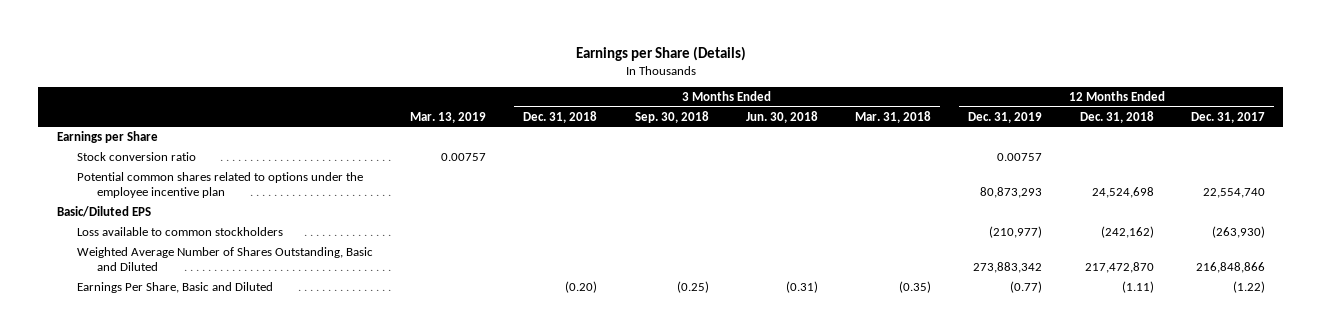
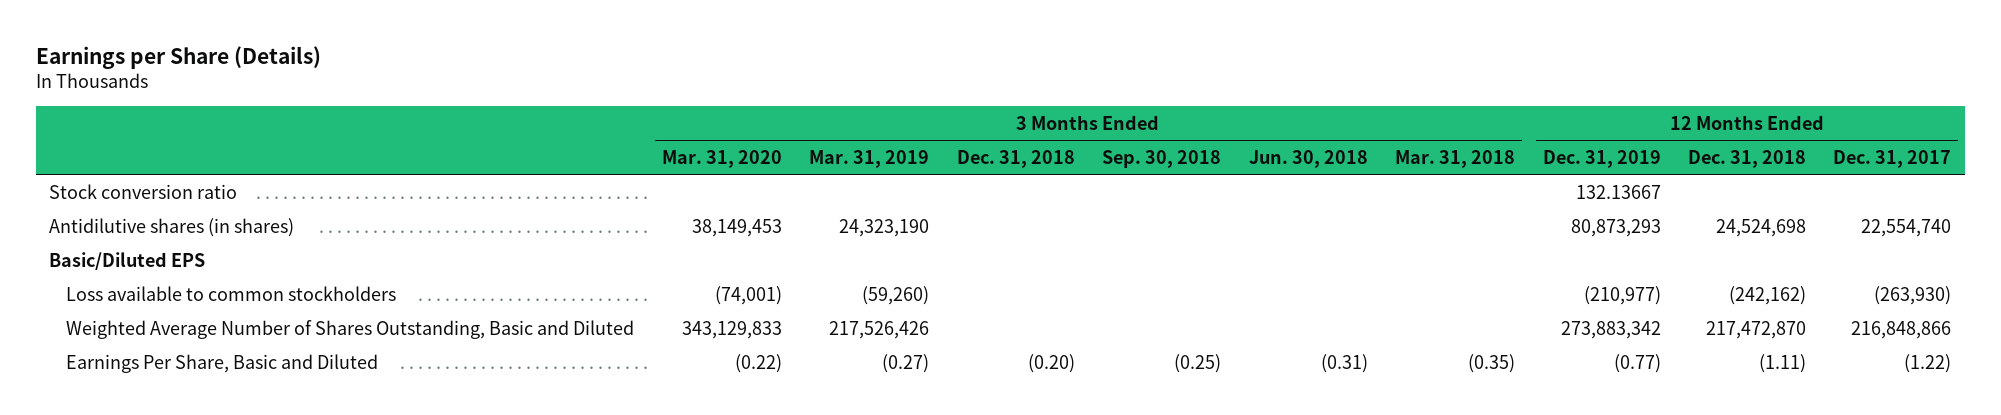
[410,111,487,123] Mar. 13, 2019 -> none
none -> [661,149,782,168] Mar. 31, 2020
none -> [809,149,930,168] Mar. 31, 2019
[57,130,159,143] Earnings per Share -> none
[997,152,1043,161] 0.00757 -> [1575,184,1661,199] 132.13667
[76,171,363,199] Potential common shares related to options under the employee incentive plan -> [49,217,295,237] Antidilutive shares (in shares)

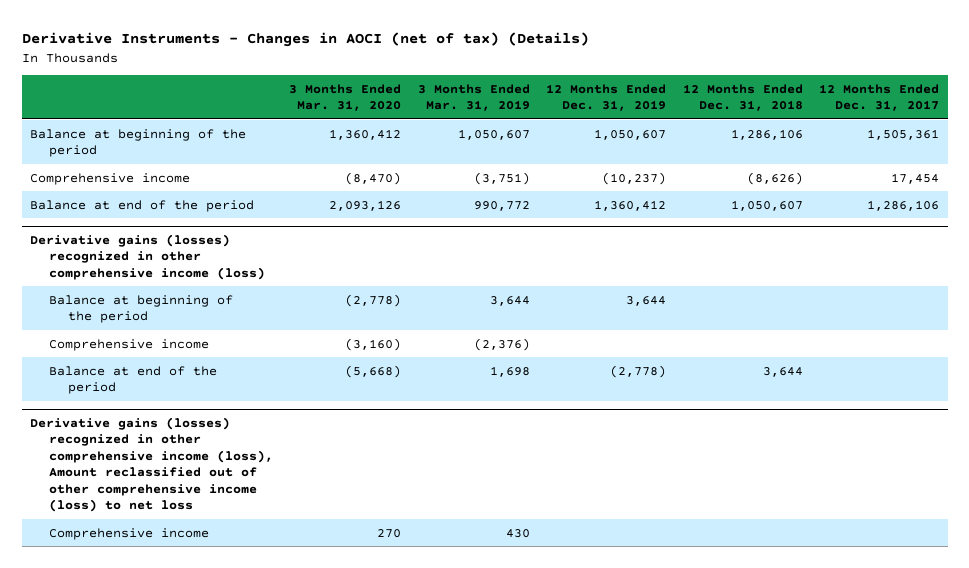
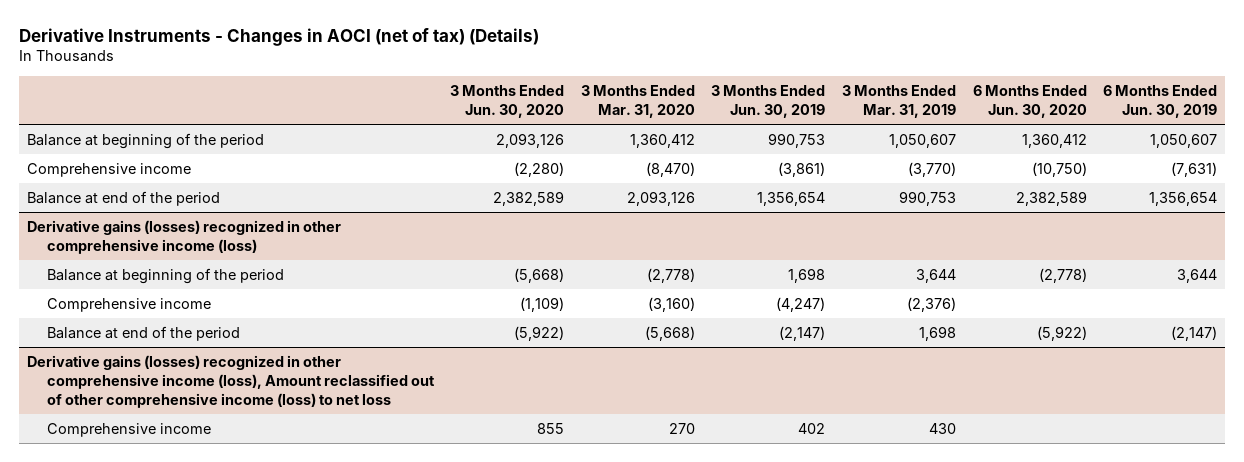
[546,83,667,112] 12 Months Ended Dec. 31, 2019 -> none
[682,83,803,112] 12 Months Ended Dec. 31, 2018 -> none
[819,83,940,112] 12 Months Ended Dec. 31, 2017 -> none
none -> [450,85,565,119] 3 Months Ended Jun. 30, 2020
none -> [711,85,826,119] 3 Months Ended Jun. 30, 2019
none -> [972,85,1087,119] 6 Months Ended Jun. 30, 2020
none -> [1103,85,1218,119] 6 Months Ended Jun. 30, 2019
[473,171,530,185] (3,751) -> [908,161,957,177] (3,770)
[473,200,530,211] 990,772 -> [899,190,957,206] 990,753

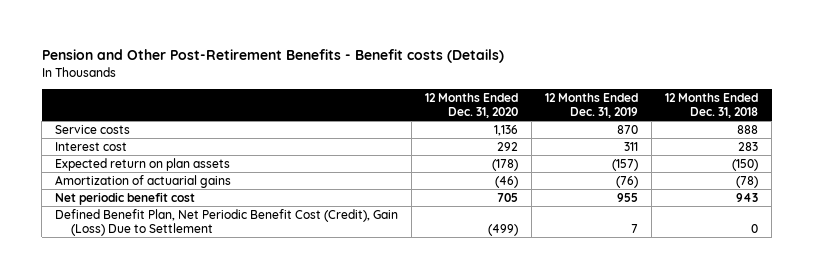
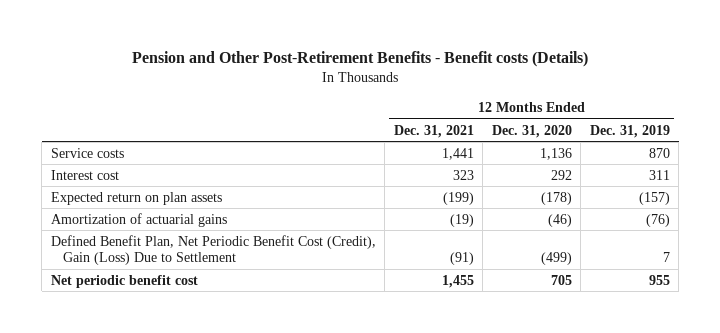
[665,92,759,118] 12 Months Ended Dec. 31, 2018 -> none
none -> [393,124,474,138] Dec. 31, 2021
[55,191,196,205] Net periodic benefit cost -> [50,274,198,288] Net periodic benefit cost

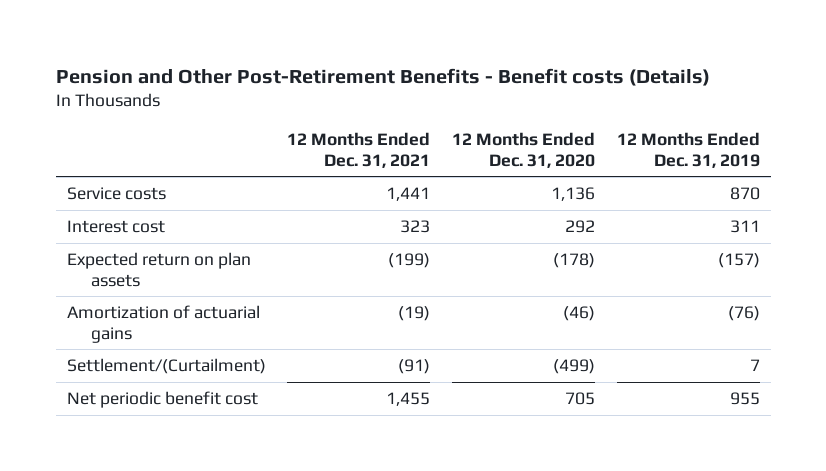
[50,234,376,266] Defined Benefit Plan, Net Periodic Benefit Cost (Credit), Gain (Loss) Due to Settlement -> [66,357,266,374] Settlement/(Curtailment)

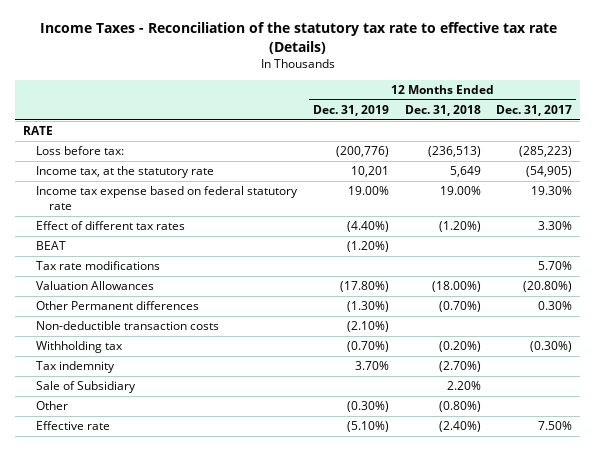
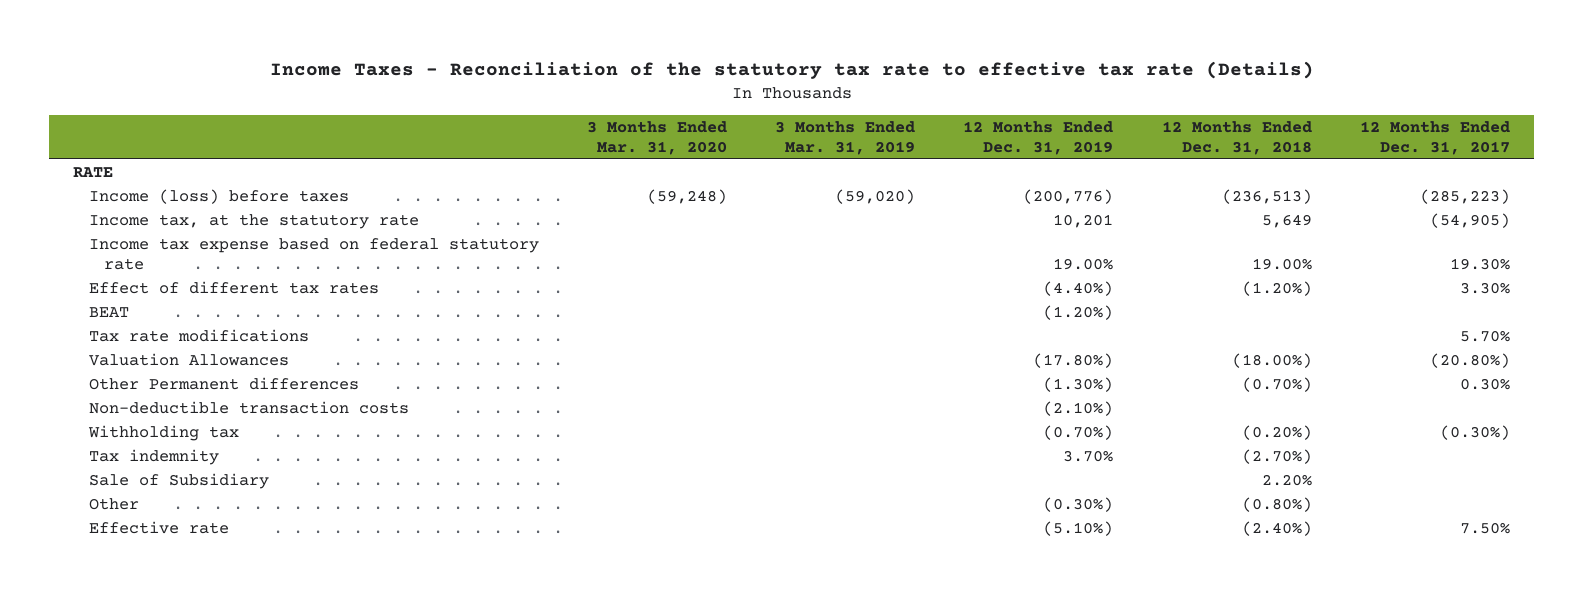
none -> [586,120,727,155] 3 Months Ended Mar. 31, 2020
none -> [775,120,916,155] 3 Months Ended Mar. 31, 2019
[35,146,124,156] Loss before tax: -> [88,189,349,205] Income (loss) before taxes

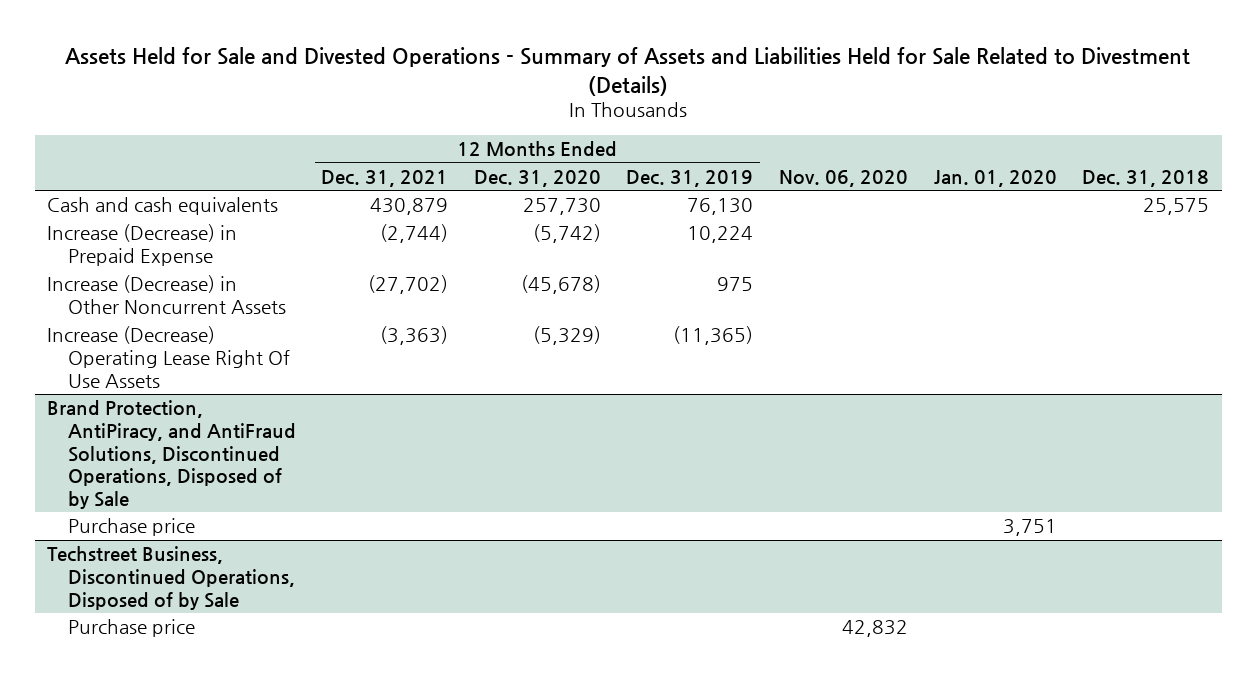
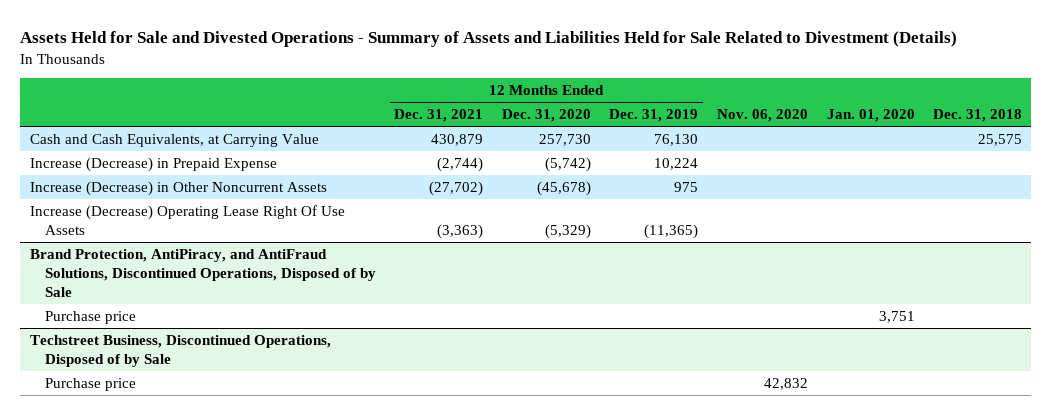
[47,197,279,216] Cash and cash equivalents -> [29,133,319,147] Cash and Cash Equivalents, at Carrying Value

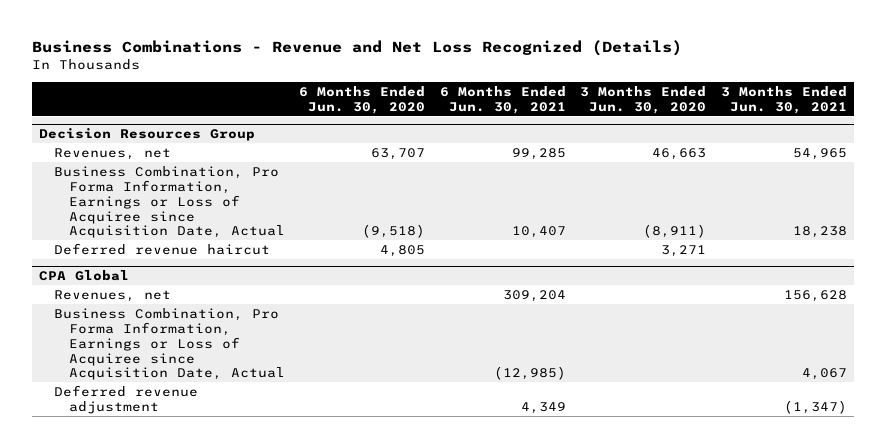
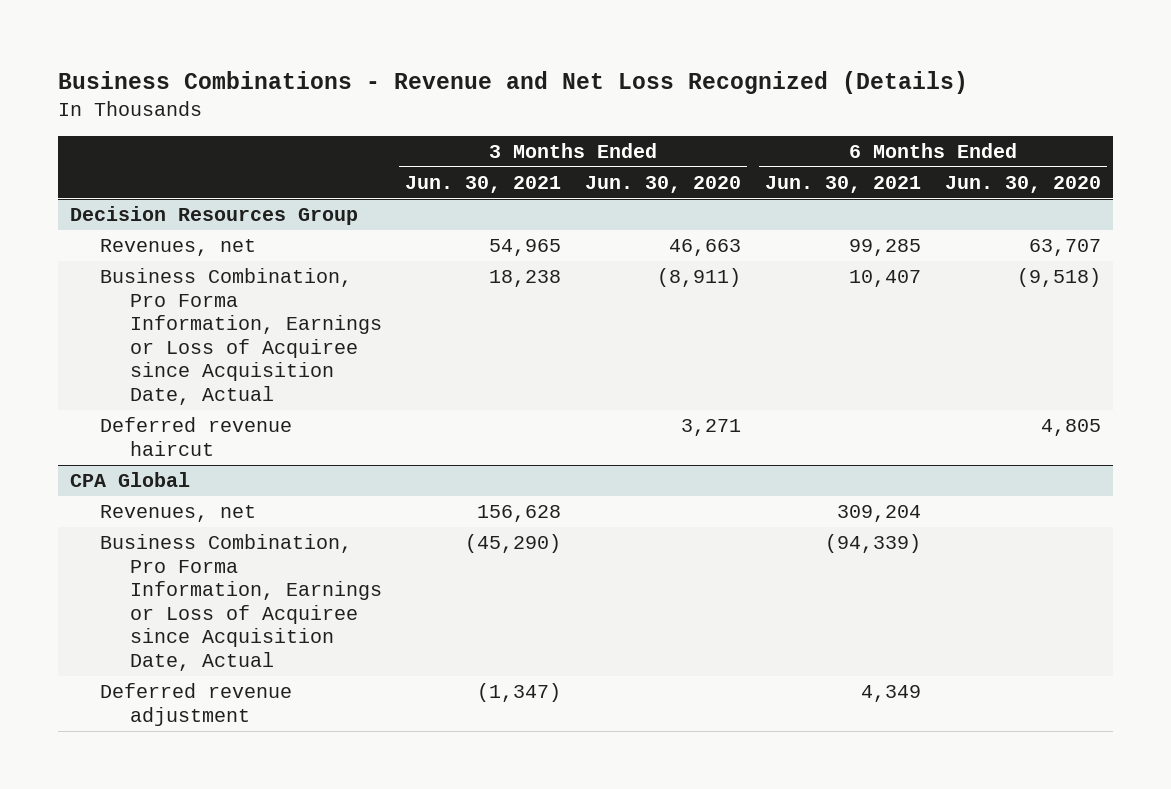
[493,366,566,381] (12,985) -> [825,534,922,554] (94,339)
[801,368,847,381] 4,067 -> [465,534,562,554] (45,290)

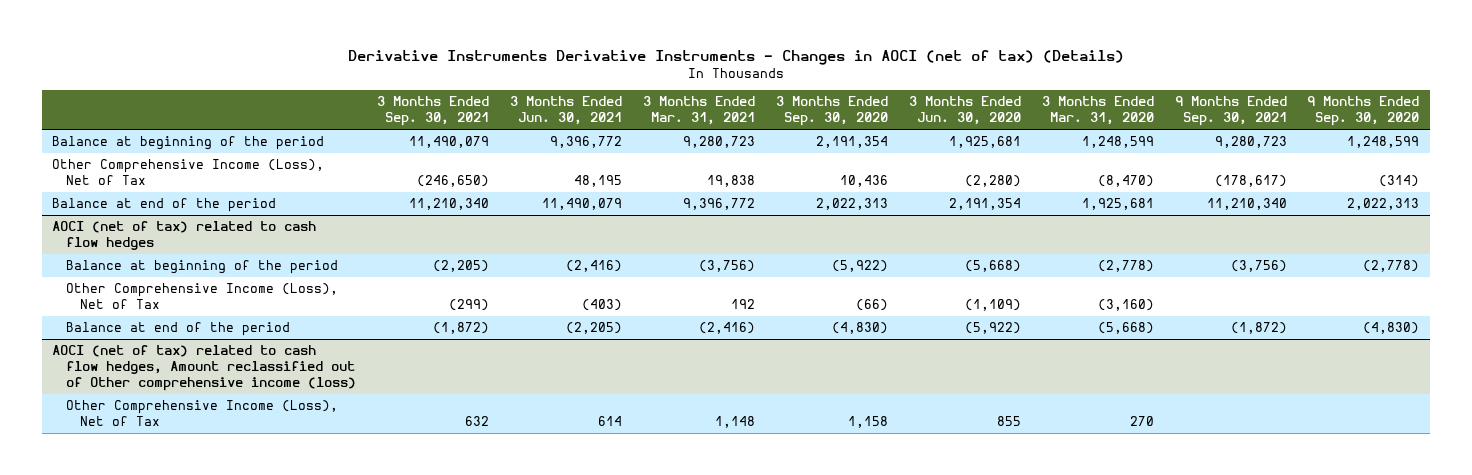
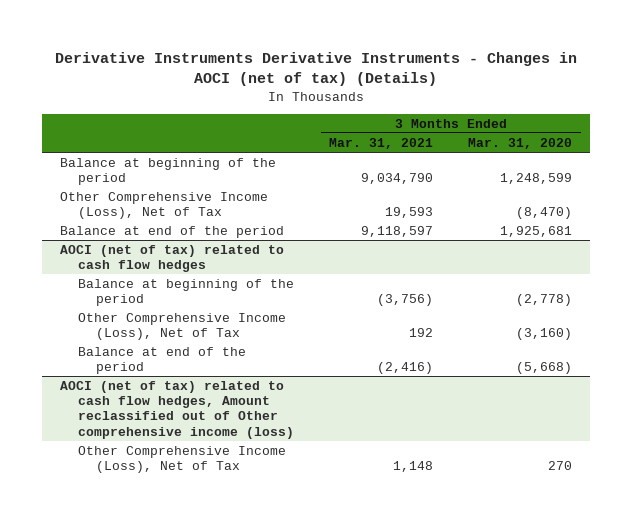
[377,96,490,127] 3 Months Ended Sep. 30, 2021 -> none
[510,96,623,126] 3 Months Ended Jun. 30, 2021 -> none
[775,96,888,127] 3 Months Ended Sep. 30, 2020 -> none
[908,96,1021,126] 3 Months Ended Jun. 30, 2020 -> none
[1174,96,1287,127] 9 Months Ended Sep. 30, 2021 -> none
[1307,96,1420,127] 9 Months Ended Sep. 30, 2020 -> none
[683,136,756,149] 9,280,723 -> [361,173,434,185] 9,034,790
[707,175,756,188] 19,838 -> [385,207,434,219] 19,593
[683,198,756,211] 9,396,772 -> [361,225,434,237] 9,118,597

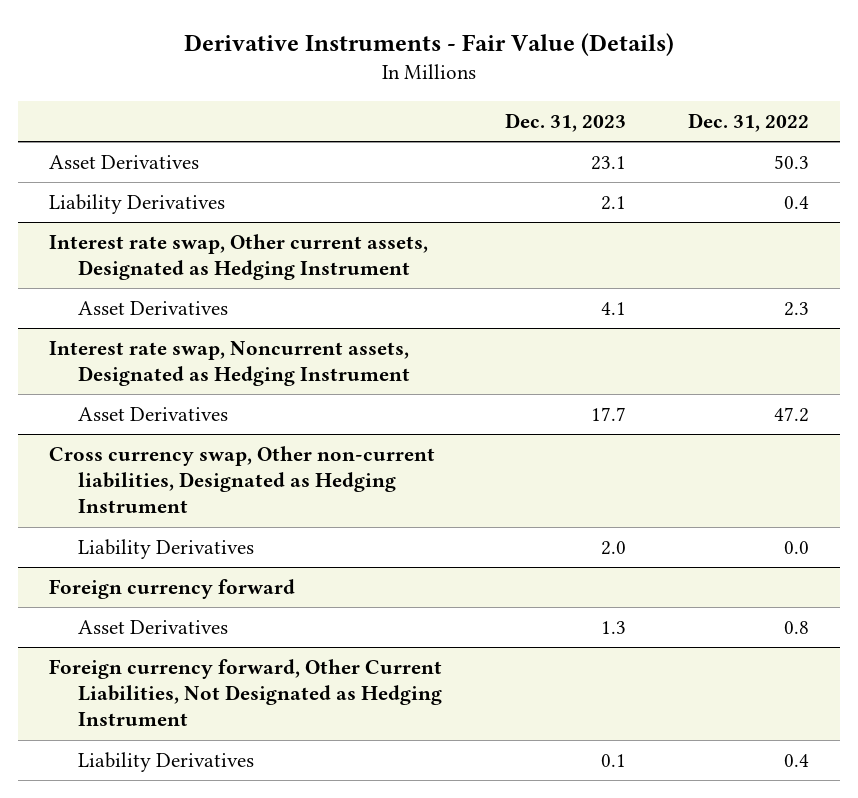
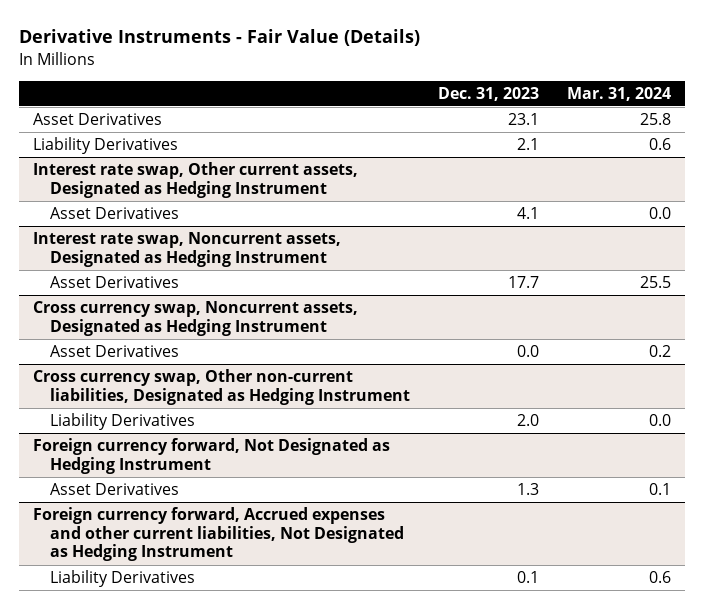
[687,112,809,132] Dec. 31, 2022 -> none
none -> [567,86,672,101] Mar. 31, 2024
none -> [32,301,358,336] Cross currency swap, Noncurrent assets, Designated as Hedging Instrument
none -> [49,345,179,358] Asset Derivatives
[49,579,296,600] Foreign currency forward -> none
none -> [32,438,390,474] Foreign currency forward, Not Designated as Hedging Instrument
[49,659,443,727] Foreign currency forward, Other Current Liabilities, Not Designated as Hedging Instrument -> [32,507,404,562] Foreign currency forward, Accrued expenses and other current liabilities, Not Designated as Hedging Instrument

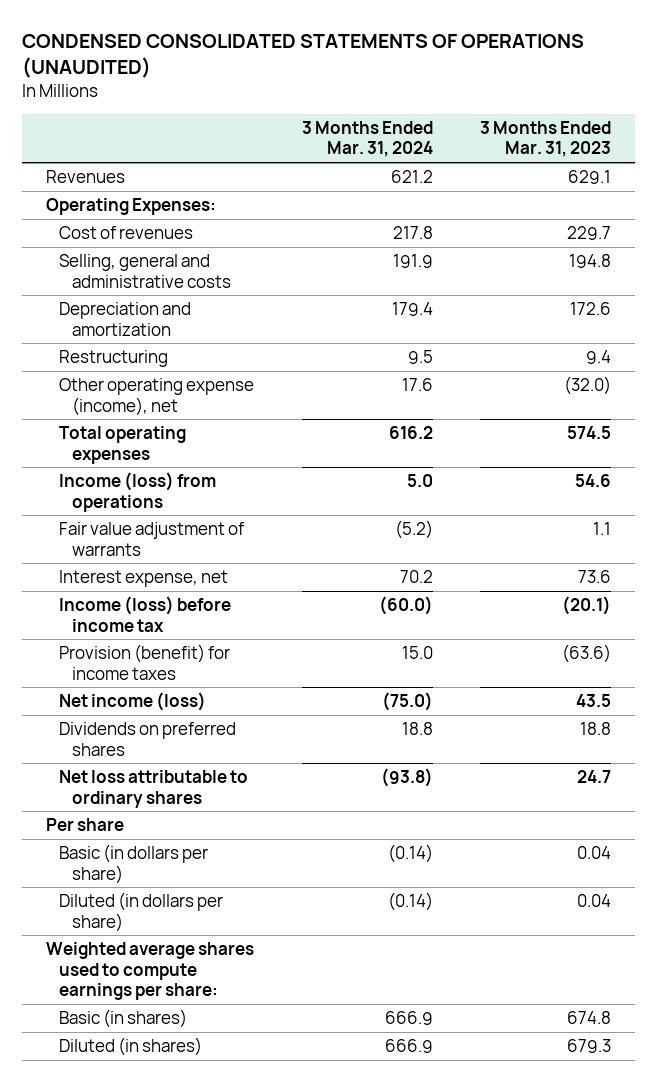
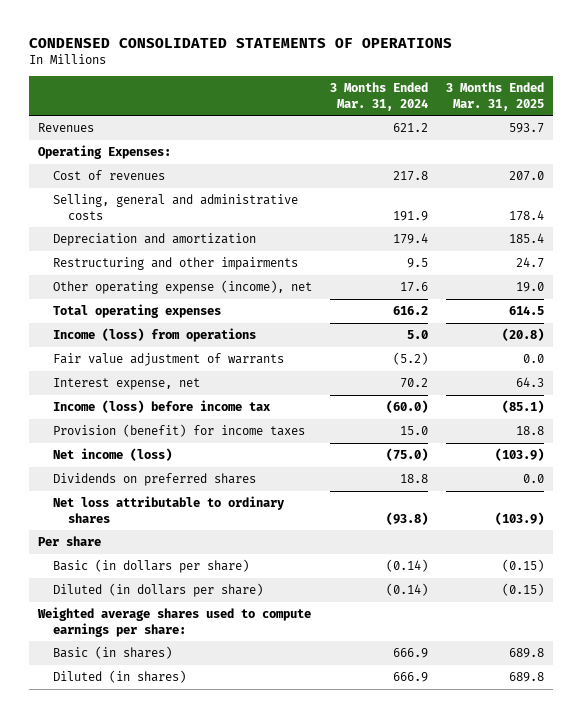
[22,34,585,79] CONDENSED CONSOLIDATED STATEMENTS OF OPERATIONS (UNAUDITED) -> [28,37,452,48] CONDENSED CONSOLIDATED STATEMENTS OF OPERATIONS
[480,120,612,158] 3 Months Ended Mar. 31, 2023 -> none
none -> [446,82,545,111] 3 Months Ended Mar. 31, 2025
[58,349,168,367] Restructuring -> none
none -> [53,257,299,271] Restructuring and other impairments

